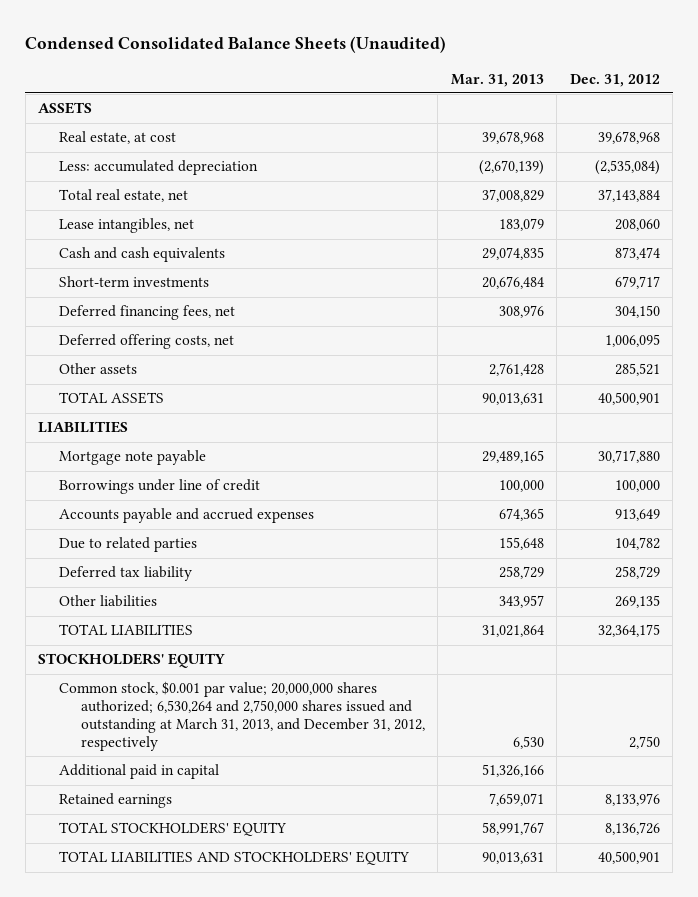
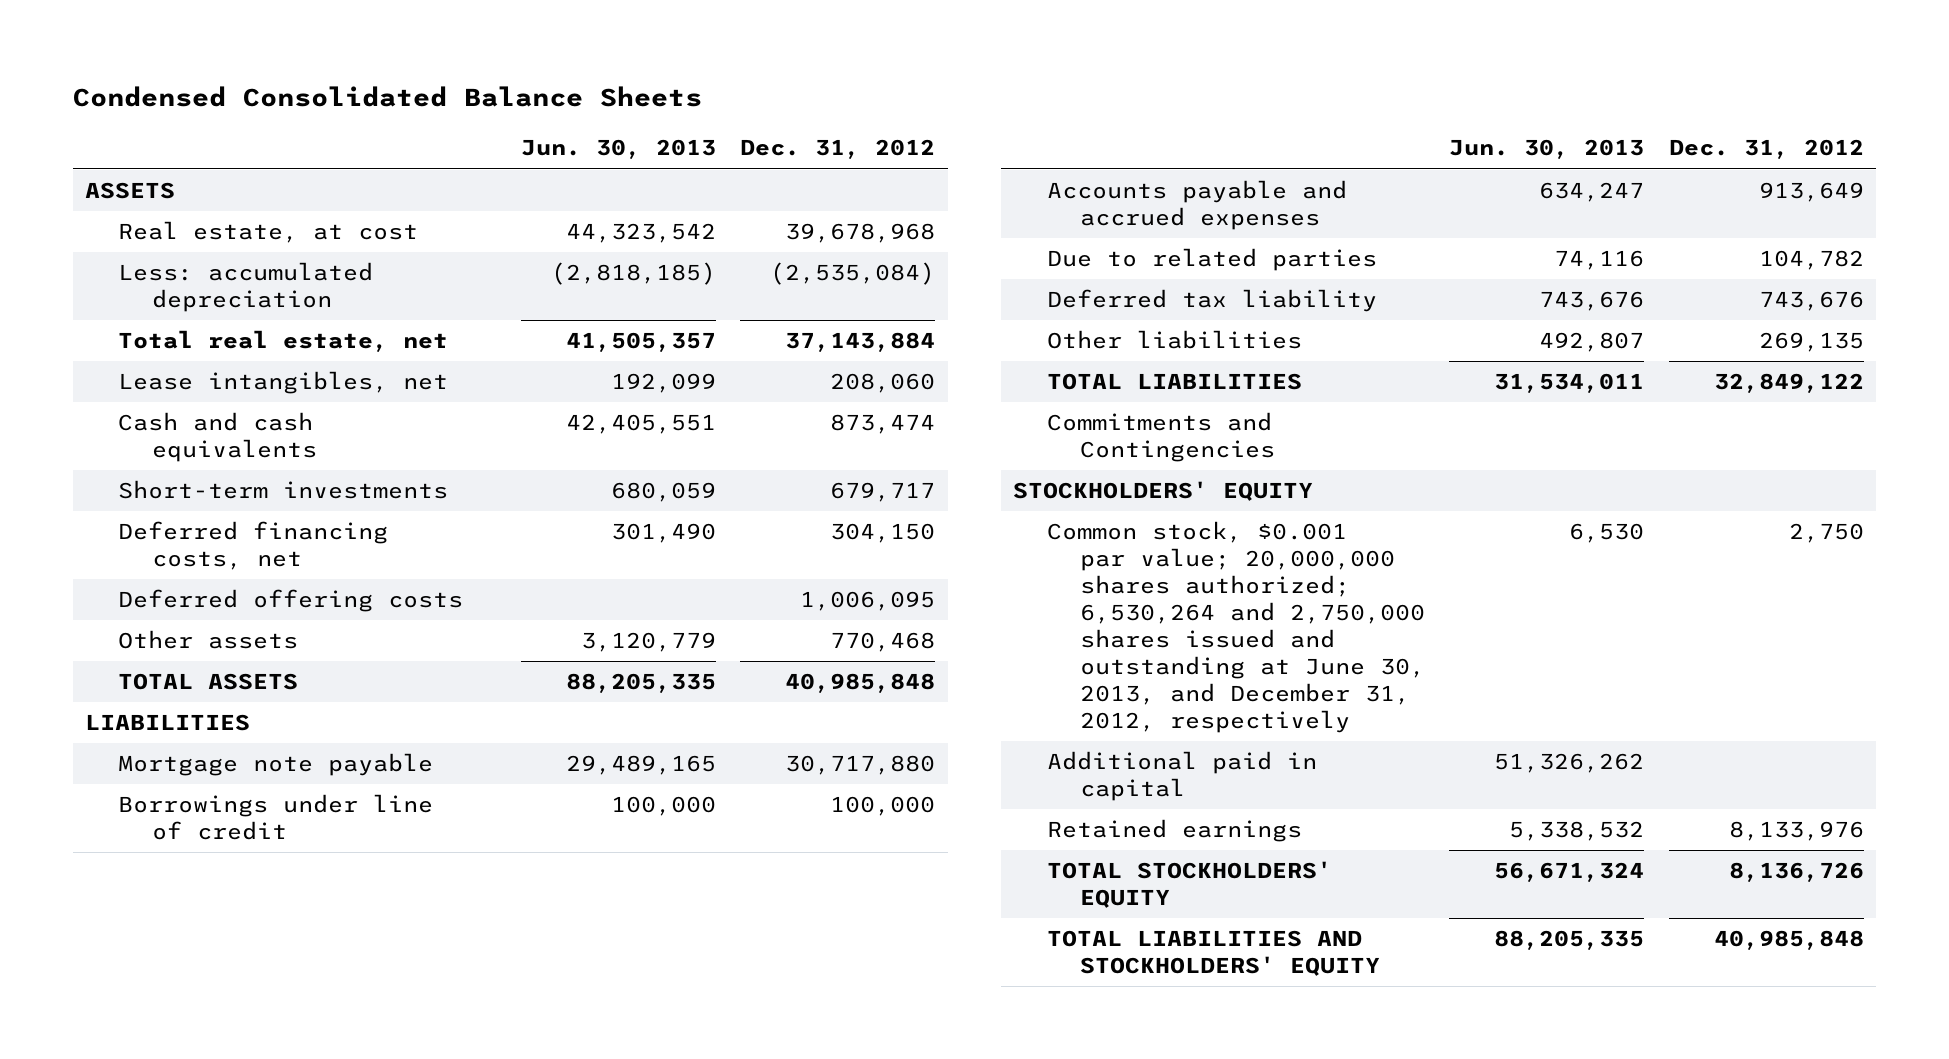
[25,35,447,53] Condensed Consolidated Balance Sheets (Unaudited) -> [72,85,702,107] Condensed Consolidated Balance Sheets
[450,73,544,87] Mar. 31, 2013 -> none
none -> [521,139,717,160] Jun. 30, 2013
[59,305,236,321] Deferred financing fees, net -> [118,521,389,571] Deferred financing costs, net
[59,334,235,350] Deferred offering costs, net -> [118,589,464,613] Deferred offering costs
[614,363,660,377] 285,521 -> [830,632,936,653] 770,468
[597,392,660,406] 40,500,901 -> [785,673,936,694] 40,985,848
[614,566,660,580] 258,729 -> [1758,291,1864,312] 743,676
[597,624,660,638] 32,364,175 -> [1713,373,1864,394] 32,849,122
none -> [1046,412,1276,463] Commitments and Contingencies
[59,681,425,751] Common stock, $0.001 par value; 20,000,000 shares authorized; 6,530,264 and 2,750,000 shares issued and outstanding at March 31, 2013, and December 31, 2012, respectively -> [1046,521,1426,734] Common stock, $0.001 par value; 20,000,000 shares authorized; 6,530,264 and 2,750,000 shares issued and outstanding at June 30, 2013, and December 31, 2012, respectively
[597,851,660,865] 40,500,901 -> [1713,930,1864,951] 40,985,848

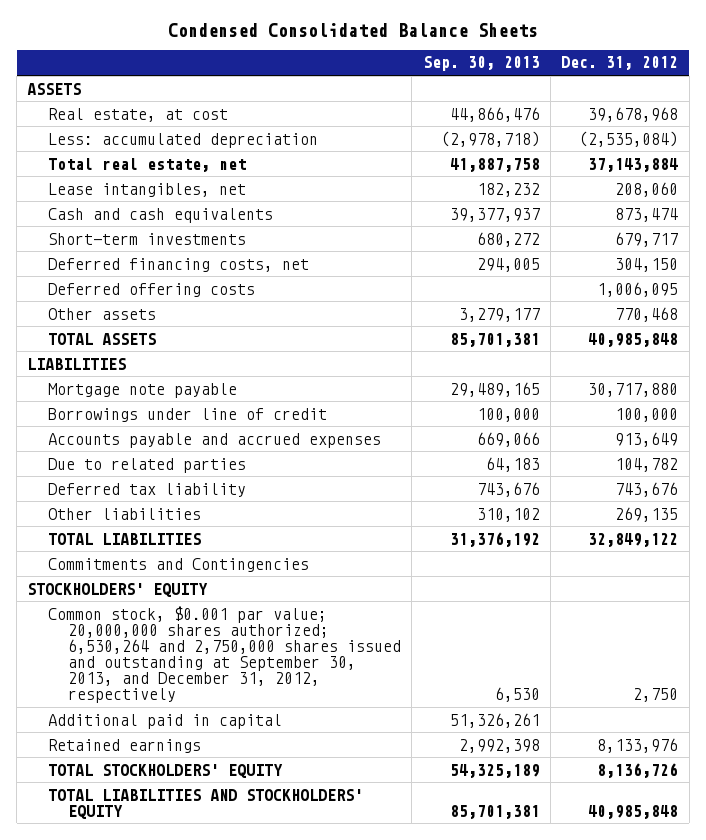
[521,139,717,160] Jun. 30, 2013 -> none
none -> [422,56,540,72] Sep. 30, 2013
[1046,521,1426,734] Common stock, $0.001 par value; 20,000,000 shares authorized; 6,530,264 and 2,750,000 shares issued and outstanding at June 30, 2013, and December 31, 2012, respectively -> [47,605,402,703] Common stock, $0.001 par value; 20,000,000 shares authorized; 6,530,264 and 2,750,000 shares issued and outstanding at September 30, 2013, and December 31, 2012, respectively

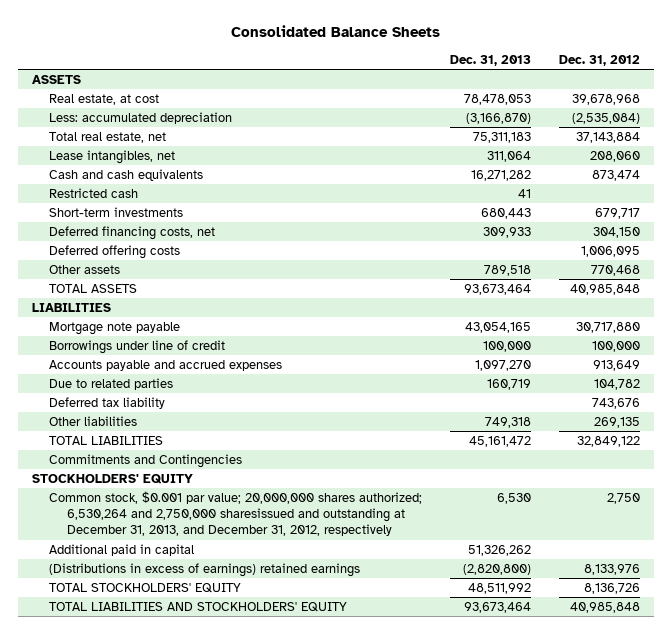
[167,22,538,37] Condensed Consolidated Balance Sheets -> [230,25,440,38] Consolidated Balance Sheets
[422,56,540,72] Sep. 30, 2013 -> none
none -> [450,54,532,66] Dec. 31, 2013
none -> [49,187,139,198] Restricted cash
[47,605,402,703] Common stock, $0.001 par value; 20,000,000 shares authorized; 6,530,264 and 2,750,000 shares issued and outstanding at September 30, 2013, and December 31, 2012, respectively -> [49,490,423,537] Common stock, $0.001 par value; 20,000,000 shares authorized; 6,530,264 and 2,750,000 sharesissued and outstanding at December 31, 2013, and December 31, 2012, respectively
[47,738,201,753] Retained earnings -> [49,562,361,577] (Distributions in excess of earnings) retained earnings

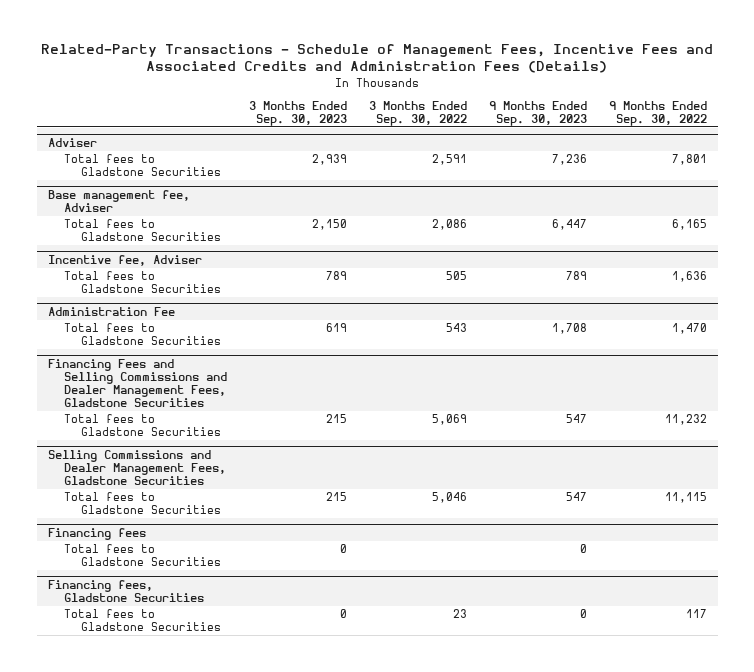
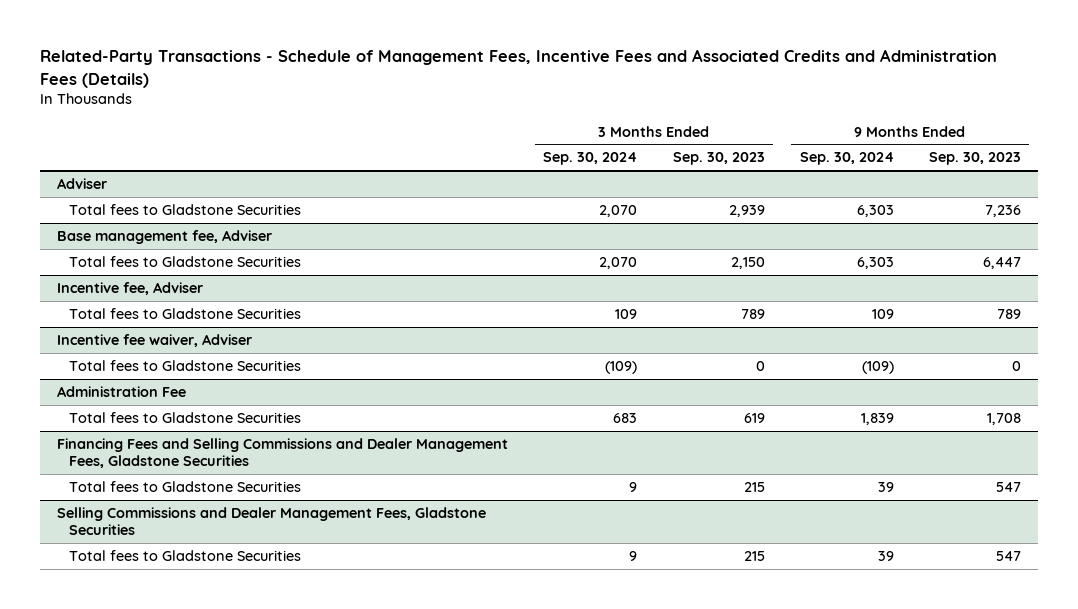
[368,100,467,127] 3 Months Ended Sep. 30, 2022 -> none
[608,100,707,127] 9 Months Ended Sep. 30, 2022 -> none
none -> [543,152,638,166] Sep. 30, 2024
none -> [799,152,894,166] Sep. 30, 2024
none -> [57,334,253,348] Incentive fee waiver, Adviser
none -> [69,360,302,372] Total fees to Gladstone Securities
[47,527,146,540] Financing fees -> none
[64,544,221,567] Total fees to Gladstone Securities -> none
[47,579,205,602] Financing fees, Gladstone Securities -> none
[64,609,221,632] Total fees to Gladstone Securities -> none

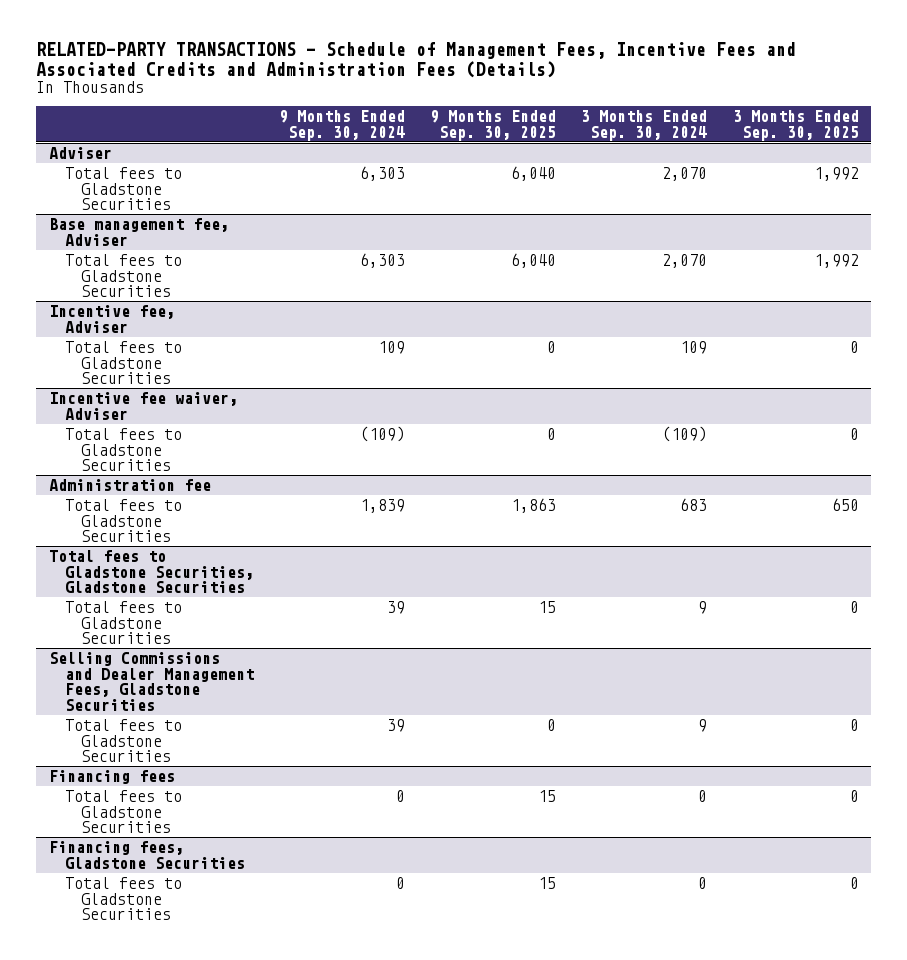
[39,49,997,88] Related-Party Transactions - Schedule of Management Fees, Incentive Fees and Associated Credits and Administration Fees (Details) -> [36,42,797,78] RELATED-PARTY TRANSACTIONS - Schedule of Management Fees, Incentive Fees and Associated Credits and Administration Fees (Details)
[672,152,765,166] Sep. 30, 2023 -> none
[928,152,1021,166] Sep. 30, 2023 -> none
none -> [430,110,557,141] 9 Months Ended Sep. 30, 2025
none -> [732,110,859,141] 3 Months Ended Sep. 30, 2025
[57,386,187,398] Administration Fee -> [48,479,211,492] Administration fee
[57,438,509,469] Financing Fees and Selling Commissions and Dealer Management Fees, Gladstone Securities -> none
none -> [48,550,254,594] Total fees to Gladstone Securities, Gladstone Securities
none -> [48,770,175,785] Financing fees
none -> [64,790,182,834] Total fees to Gladstone Securities
none -> [48,841,245,869] Financing fees, Gladstone Securities
none -> [64,877,182,921] Total fees to Gladstone Securities

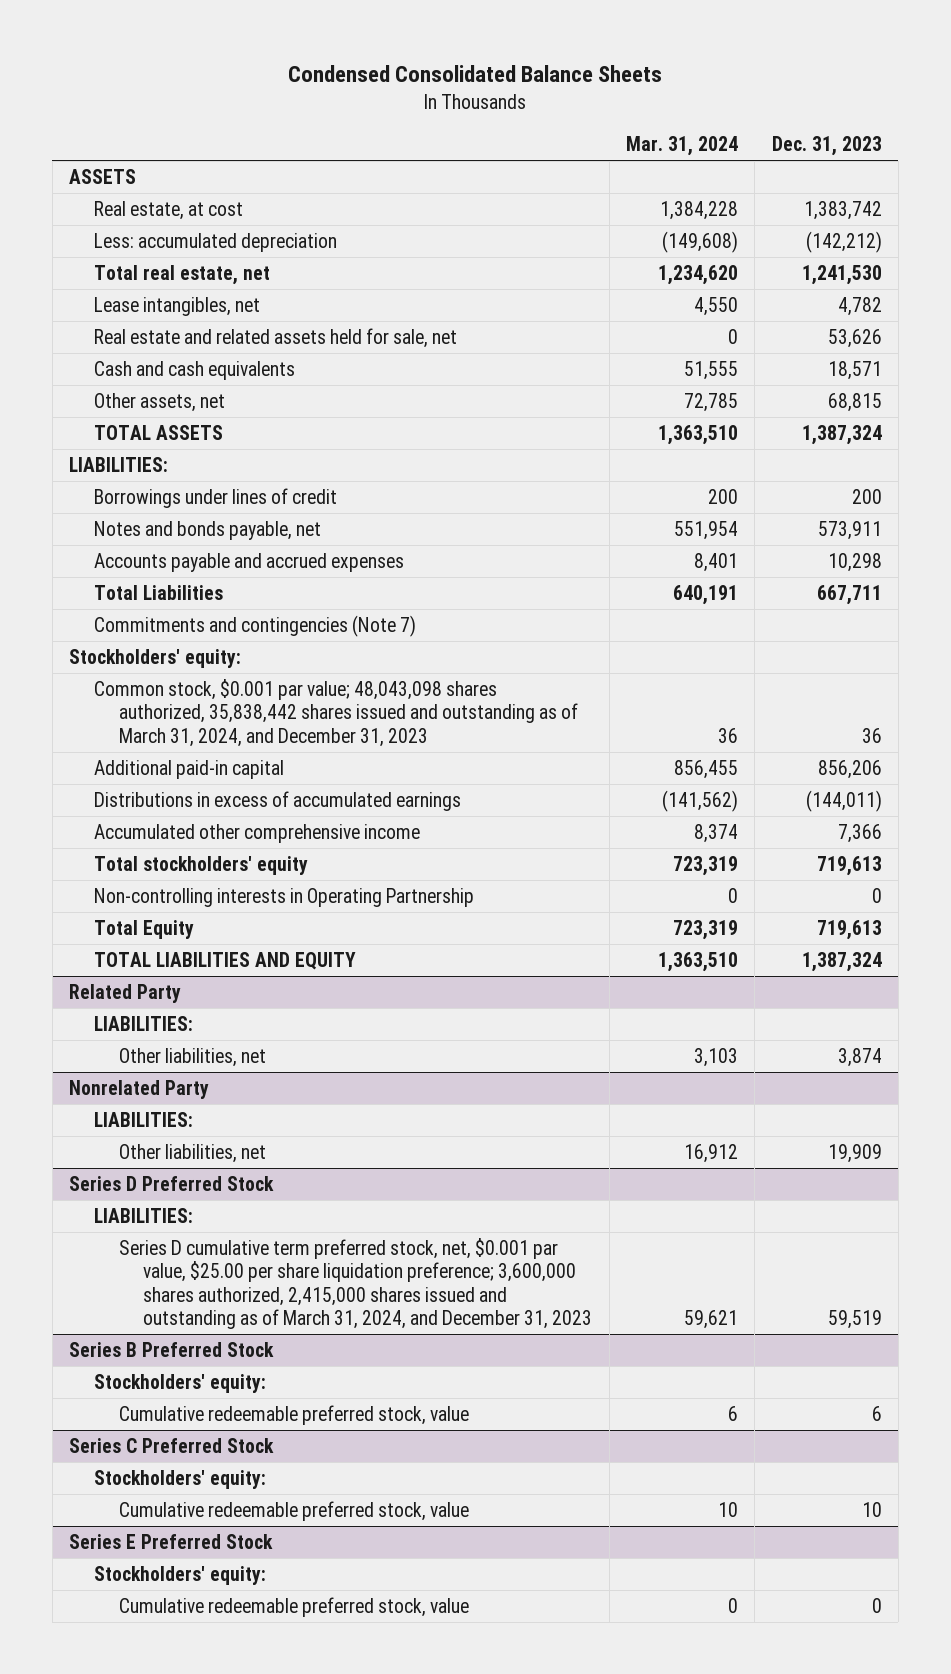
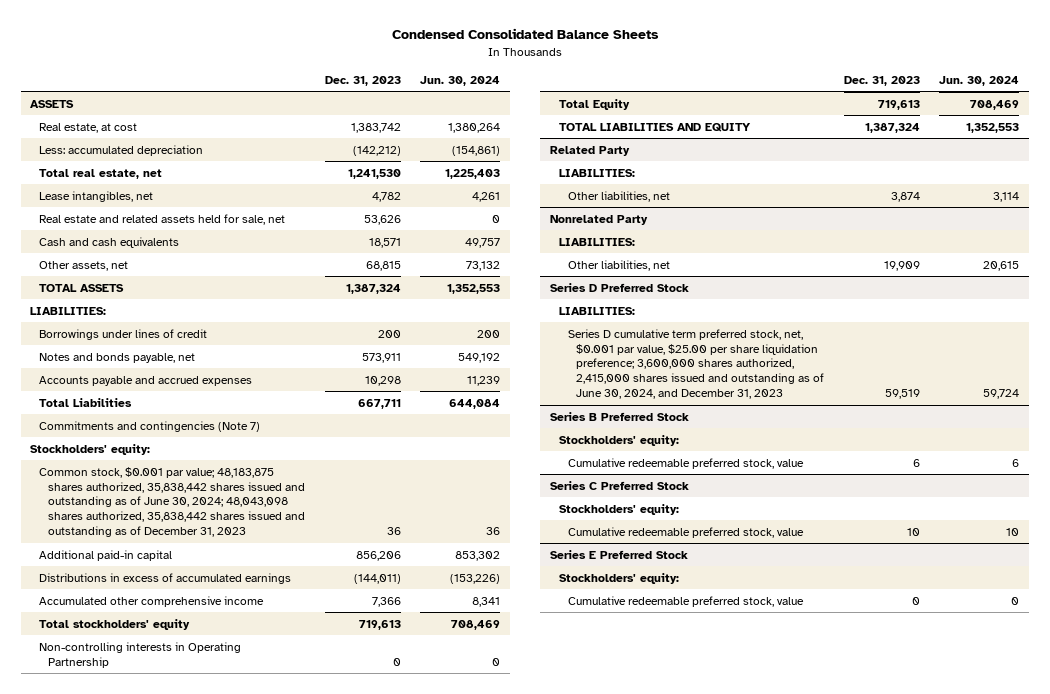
[625,136,738,157] Mar. 31, 2024 -> none
none -> [419,75,500,86] Jun. 30, 2024
[93,679,578,747] Common stock, $0.001 par value; 48,043,098 shares authorized, 35,838,442 shares issued and outstanding as of March 31, 2024, and December 31, 2023 -> [39,466,306,538] Common stock, $0.001 par value; 48,183,875 shares authorized, 35,838,442 shares issued and outstanding as of June 30, 2024; 48,043,098 shares authorized, 35,838,442 shares issued and outstanding as of December 31, 2023
[118,1238,593,1329] Series D cumulative term preferred stock, net, $0.001 par value, $25.00 per share liquidation preference; 3,600,000 shares authorized, 2,415,000 shares issued and outstanding as of March 31, 2024, and December 31, 2023 -> [567,328,825,400] Series D cumulative term preferred stock, net, $0.001 par value, $25.00 per share liquidation preference; 3,600,000 shares authorized, 2,415,000 shares issued and outstanding as of June 30, 2024, and December 31, 2023

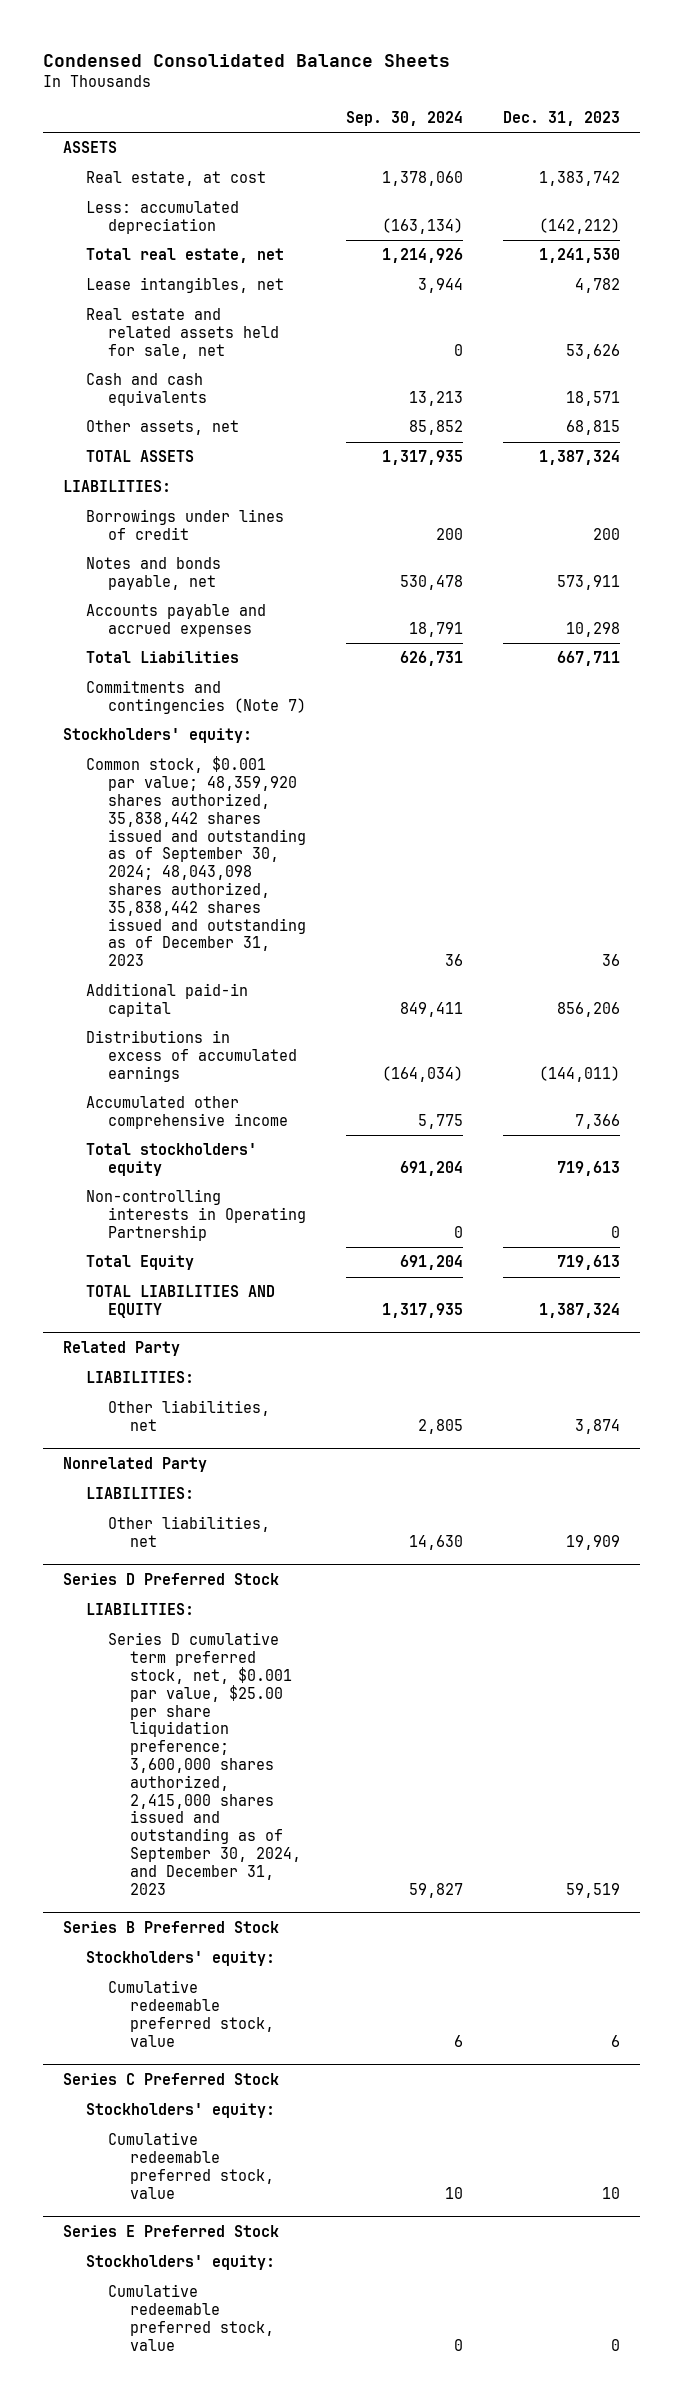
[419,75,500,86] Jun. 30, 2024 -> none
none -> [345,110,463,126] Sep. 30, 2024
[39,466,306,538] Common stock, $0.001 par value; 48,183,875 shares authorized, 35,838,442 shares issued and outstanding as of June 30, 2024; 48,043,098 shares authorized, 35,838,442 shares issued and outstanding as of December 31, 2023 -> [85,756,306,967] Common stock, $0.001 par value; 48,359,920 shares authorized, 35,838,442 shares issued and outstanding as of September 30, 2024; 48,043,098 shares authorized, 35,838,442 shares issued and outstanding as of December 31, 2023
[567,328,825,400] Series D cumulative term preferred stock, net, $0.001 par value, $25.00 per share liquidation preference; 3,600,000 shares authorized, 2,415,000 shares issued and outstanding as of June 30, 2024, and December 31, 2023 -> [107,1632,301,1895] Series D cumulative term preferred stock, net, $0.001 par value, $25.00 per share liquidation preference; 3,600,000 shares authorized, 2,415,000 shares issued and outstanding as of September 30, 2024, and December 31, 2023

